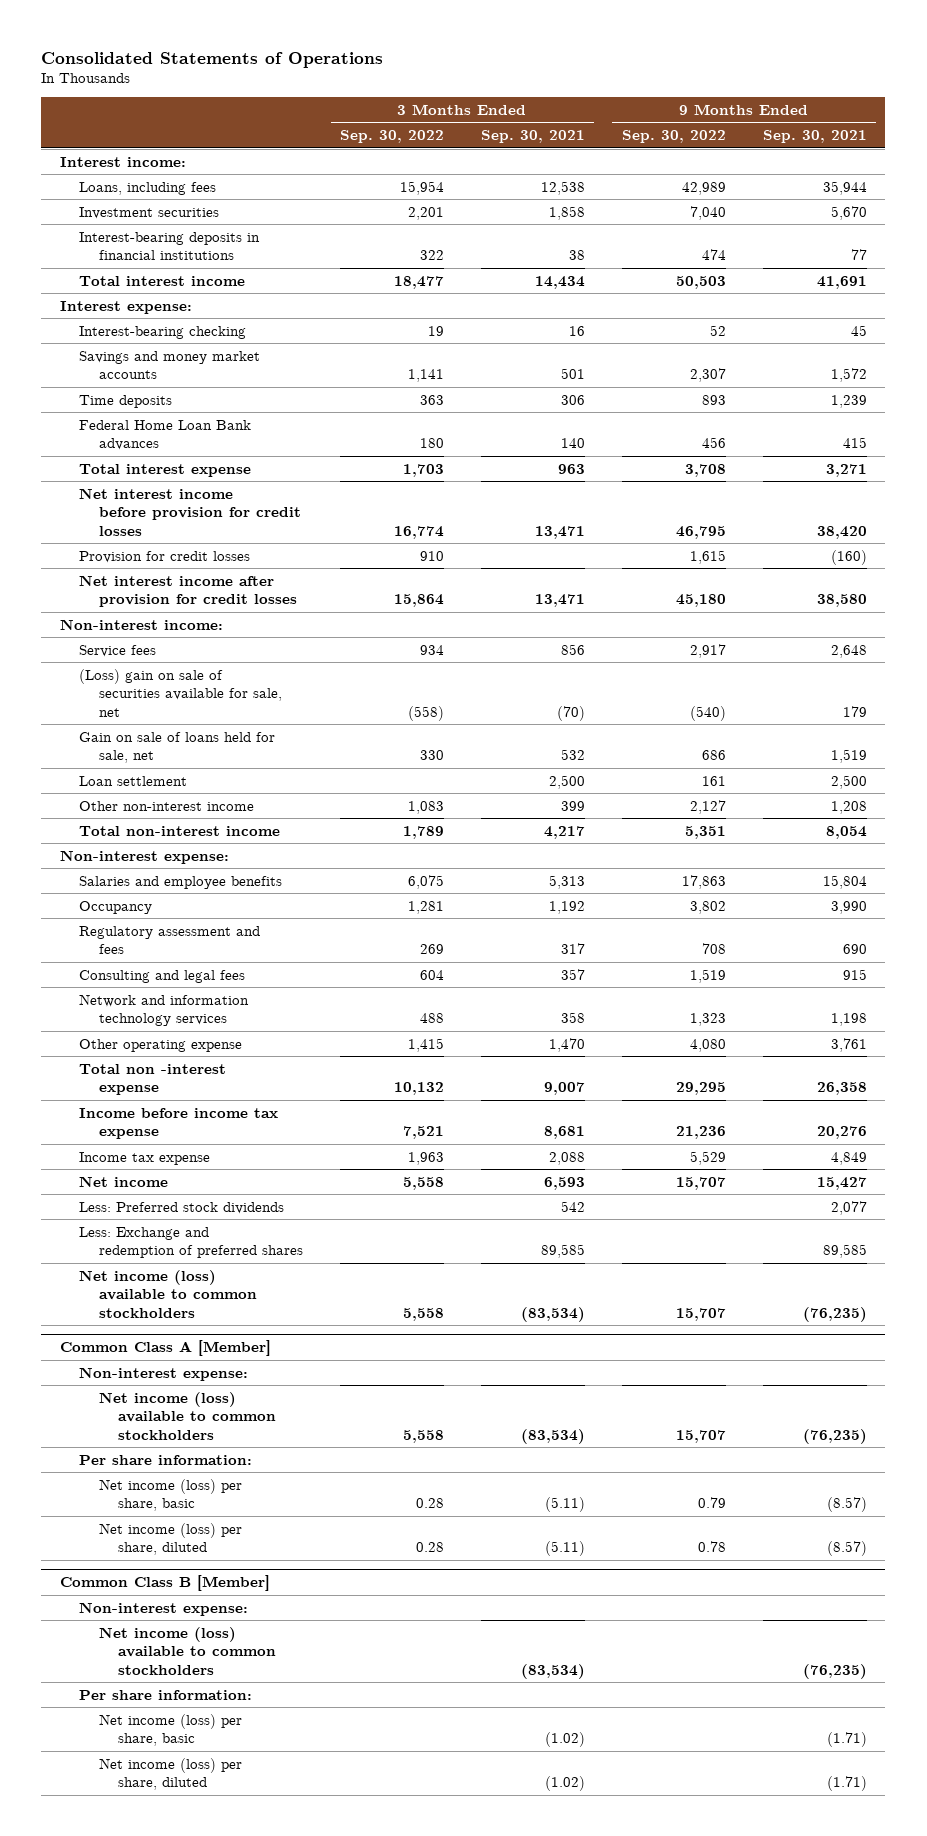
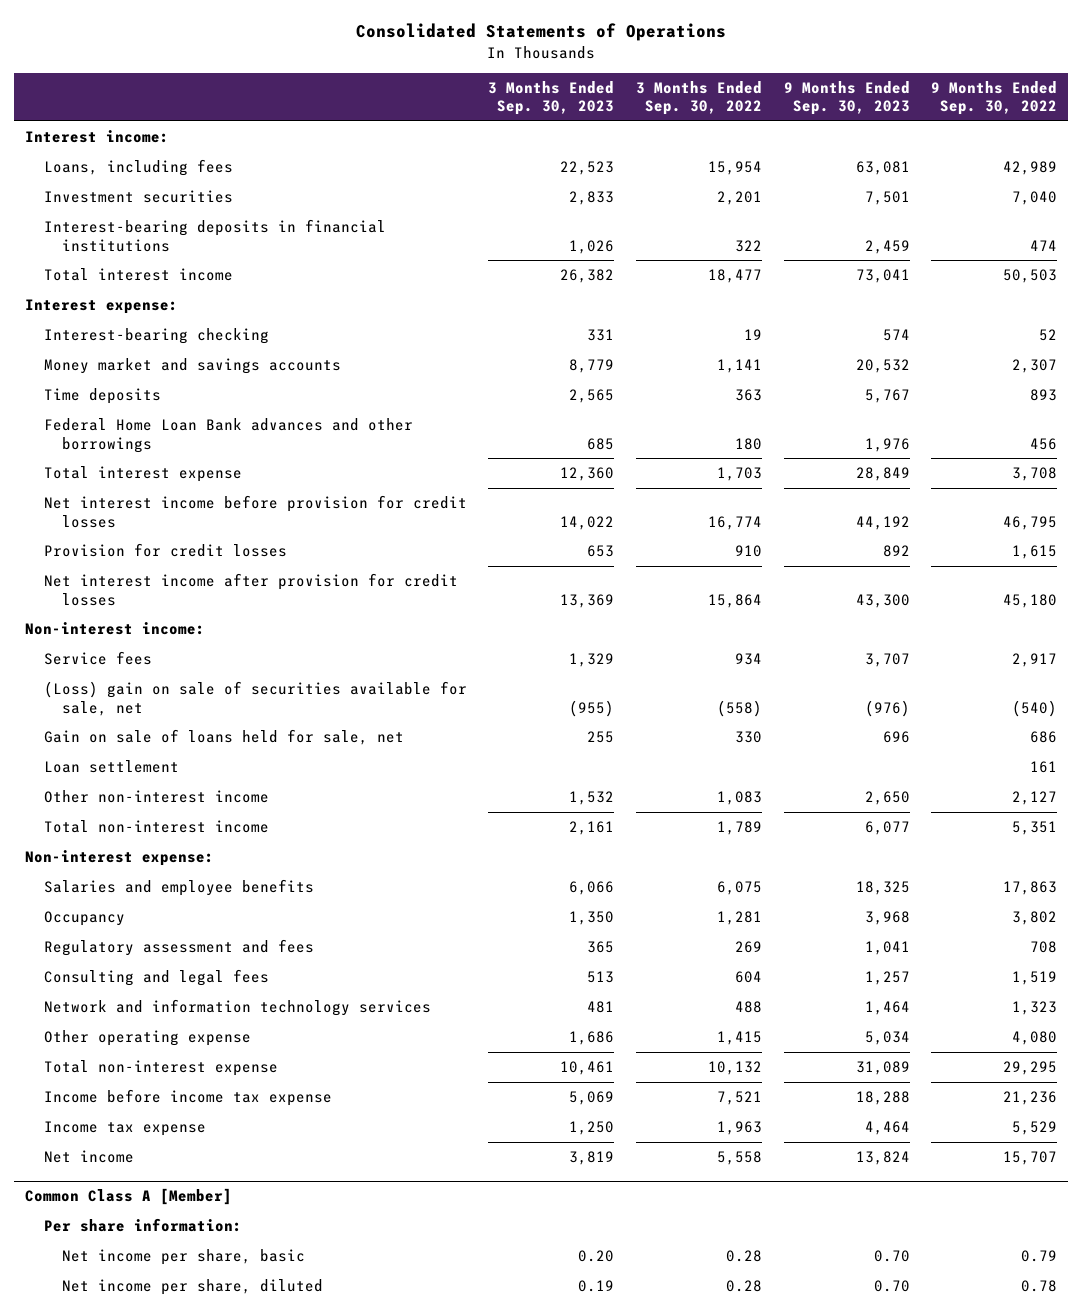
[480,130,585,144] Sep. 30, 2021 -> none
[762,130,867,144] Sep. 30, 2021 -> none
none -> [488,80,615,116] 3 Months Ended Sep. 30, 2023
none -> [783,80,910,116] 9 Months Ended Sep. 30, 2023
[79,350,261,380] Savings and money market accounts -> [43,357,341,374] Money market and savings accounts
[79,419,252,451] Federal Home Loan Bank advances -> [43,417,413,453] Federal Home Loan Bank advances and other borrowings
[79,1063,227,1096] Total non -interest expense -> [43,1059,278,1076] Total non-interest expense
[79,1201,285,1214] Less: Preferred stock dividends -> none
[79,1226,303,1259] Less: Exchange and redemption of preferred shares -> none
[79,1269,257,1318] Net income (loss) available to common stockholders -> none
[79,1366,249,1381] Non-interest expense: -> none
[98,1391,277,1440] Net income (loss) available to common stockholders -> none
[59,1574,270,1591] Common Class B [Member] -> none
[79,1601,249,1616] Non-interest expense: -> none
[98,1626,277,1675] Net income (loss) available to common stockholders -> none
[79,1689,253,1700] Per share information: -> none
[98,1713,242,1747] Net income (loss) per share, basic -> none
[98,1757,242,1791] Net income (loss) per share, diluted -> none
[98,1478,242,1512] Net income (loss) per share, basic -> [61,1248,305,1265] Net income per share, basic
[98,1522,242,1556] Net income (loss) per share, diluted -> [61,1278,323,1295] Net income per share, diluted

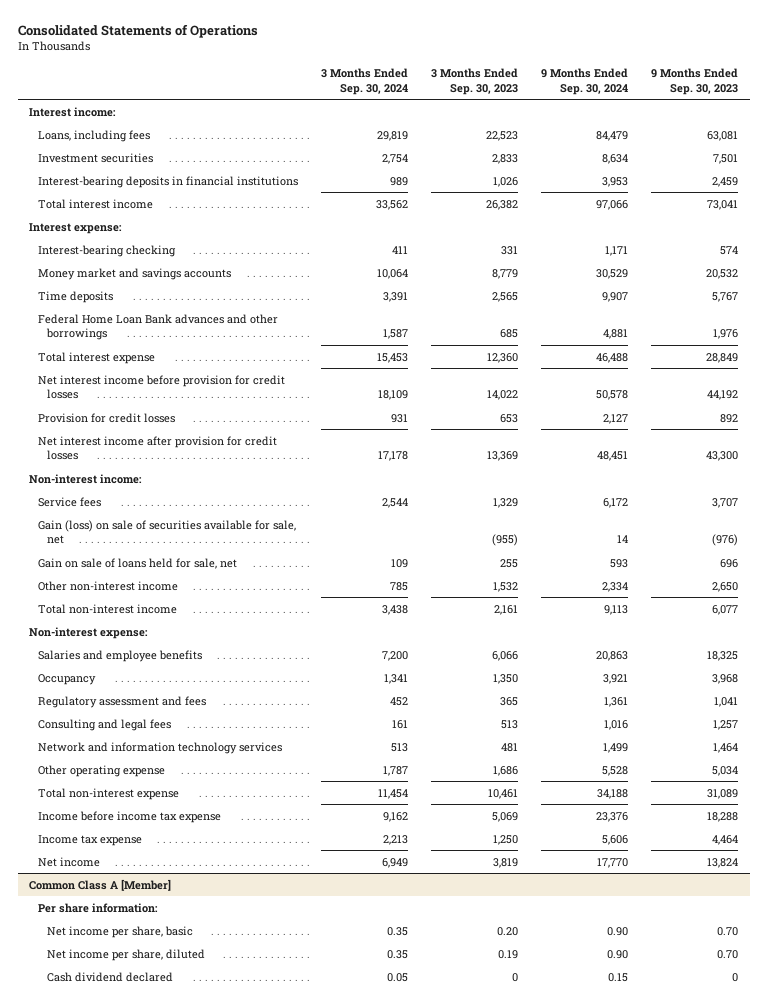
[635,80,762,116] 3 Months Ended Sep. 30, 2022 -> none
[931,80,1058,116] 9 Months Ended Sep. 30, 2022 -> none
none -> [321,68,409,95] 3 Months Ended Sep. 30, 2024
none -> [541,68,629,95] 9 Months Ended Sep. 30, 2024
[43,680,467,716] (Loss) gain on sale of securities available for sale, net -> [38,519,297,545] Gain (loss) on sale of securities available for sale, net
[43,759,179,773] Loan settlement -> none
none -> [46,971,173,982] Cash dividend declared

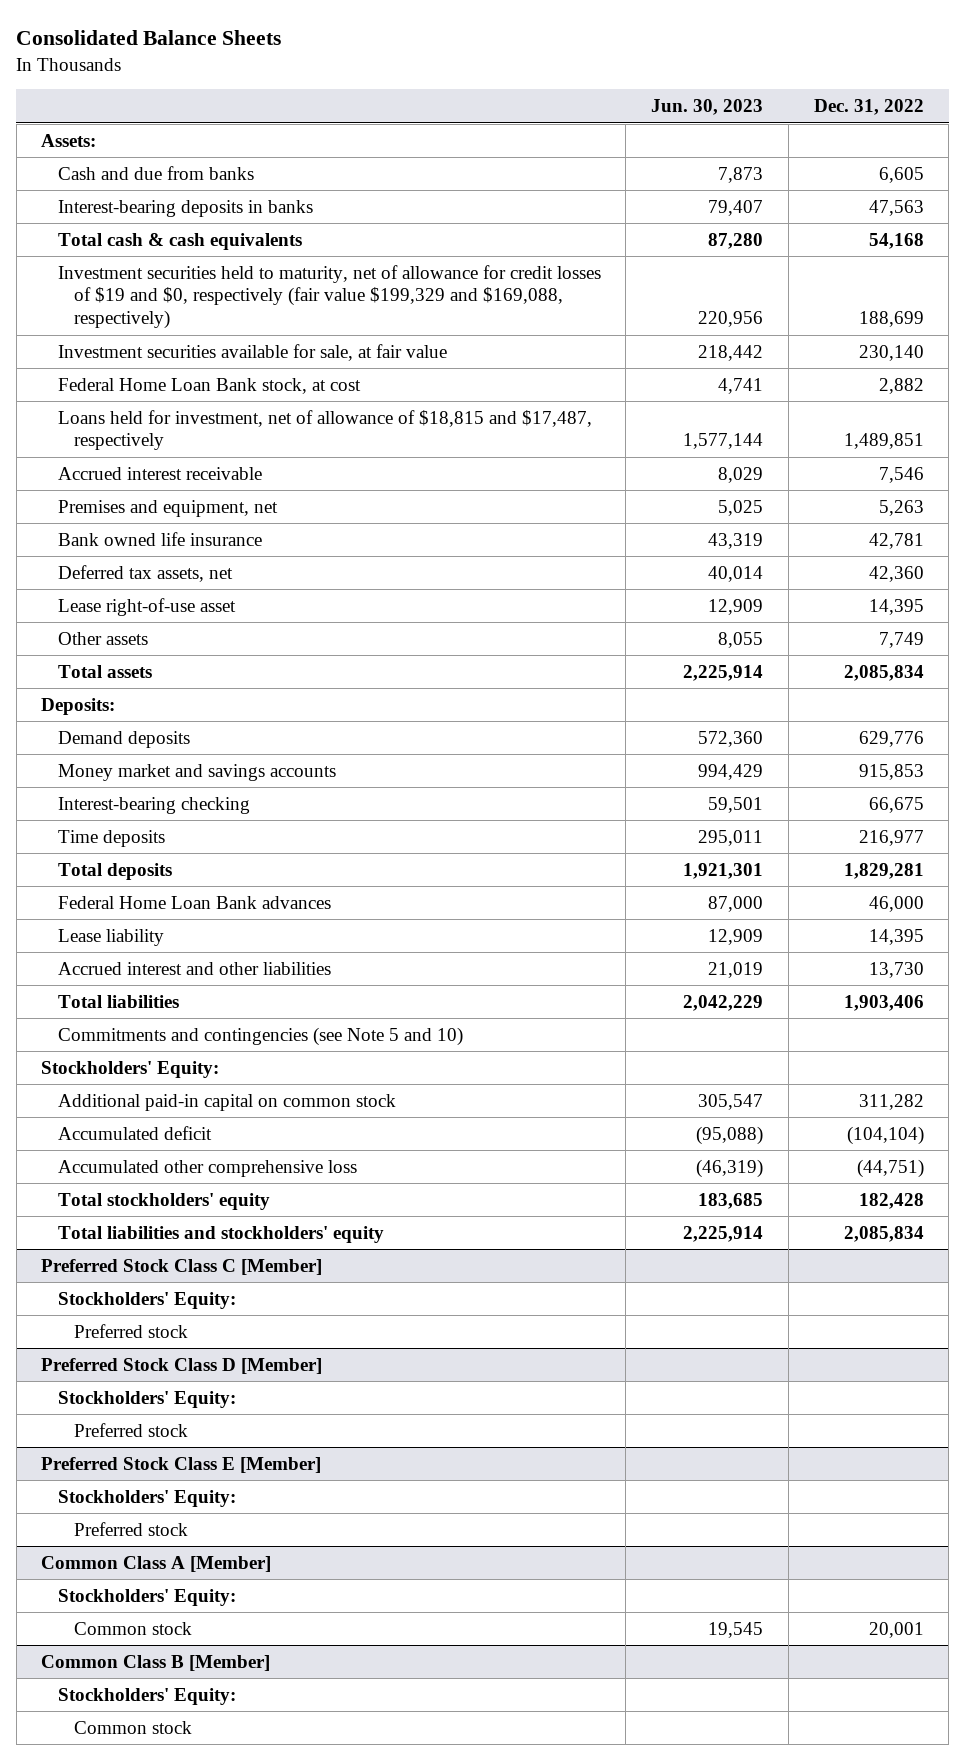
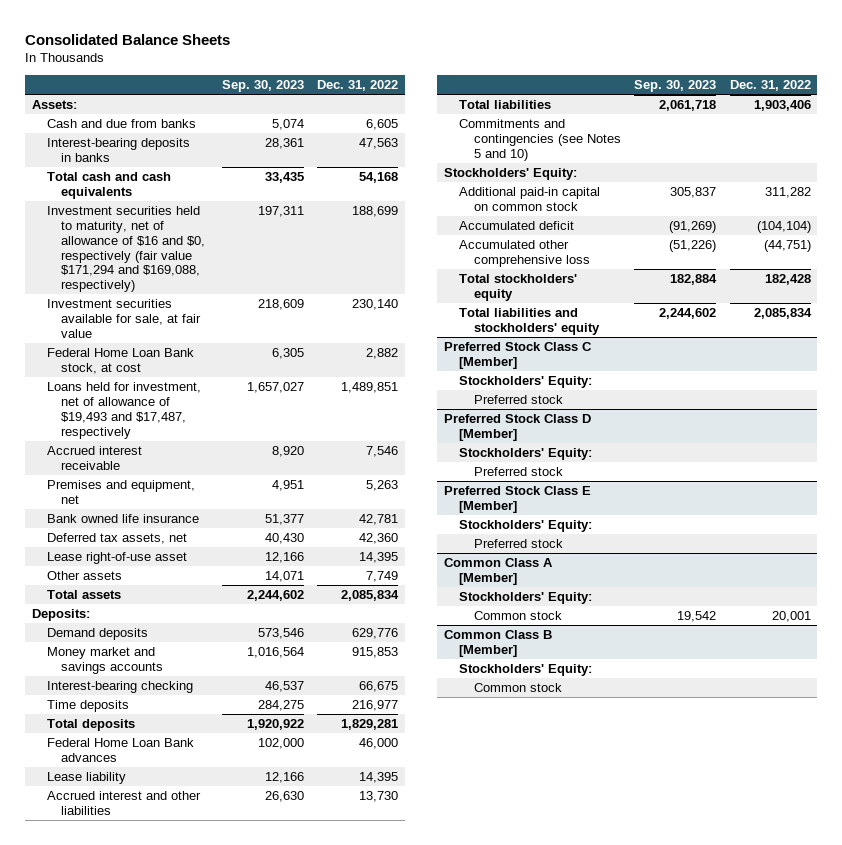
[651,99,764,116] Jun. 30, 2023 -> none
none -> [221,80,304,93] Sep. 30, 2023
[57,232,302,250] Total cash & cash equivalents -> [46,171,171,199] Total cash and cash equivalents
[57,264,601,330] Investment securities held to maturity, net of allowance for credit losses of $19 and $0, respectively (fair value $199,329 and $169,088, respectively) -> [46,205,206,293] Investment securities held to maturity, net of allowance of $16 and $0, respectively (fair value $171,294 and $169,088, respectively)
[57,409,592,451] Loans held for investment, net of allowance of $18,815 and $17,487, respectively -> [46,381,201,439] Loans held for investment, net of allowance of $19,493 and $17,487, respectively
[57,1026,463,1046] Commitments and contingencies (see Note 5 and 10) -> [458,118,621,161] Commitments and contingencies (see Notes 5 and 10)

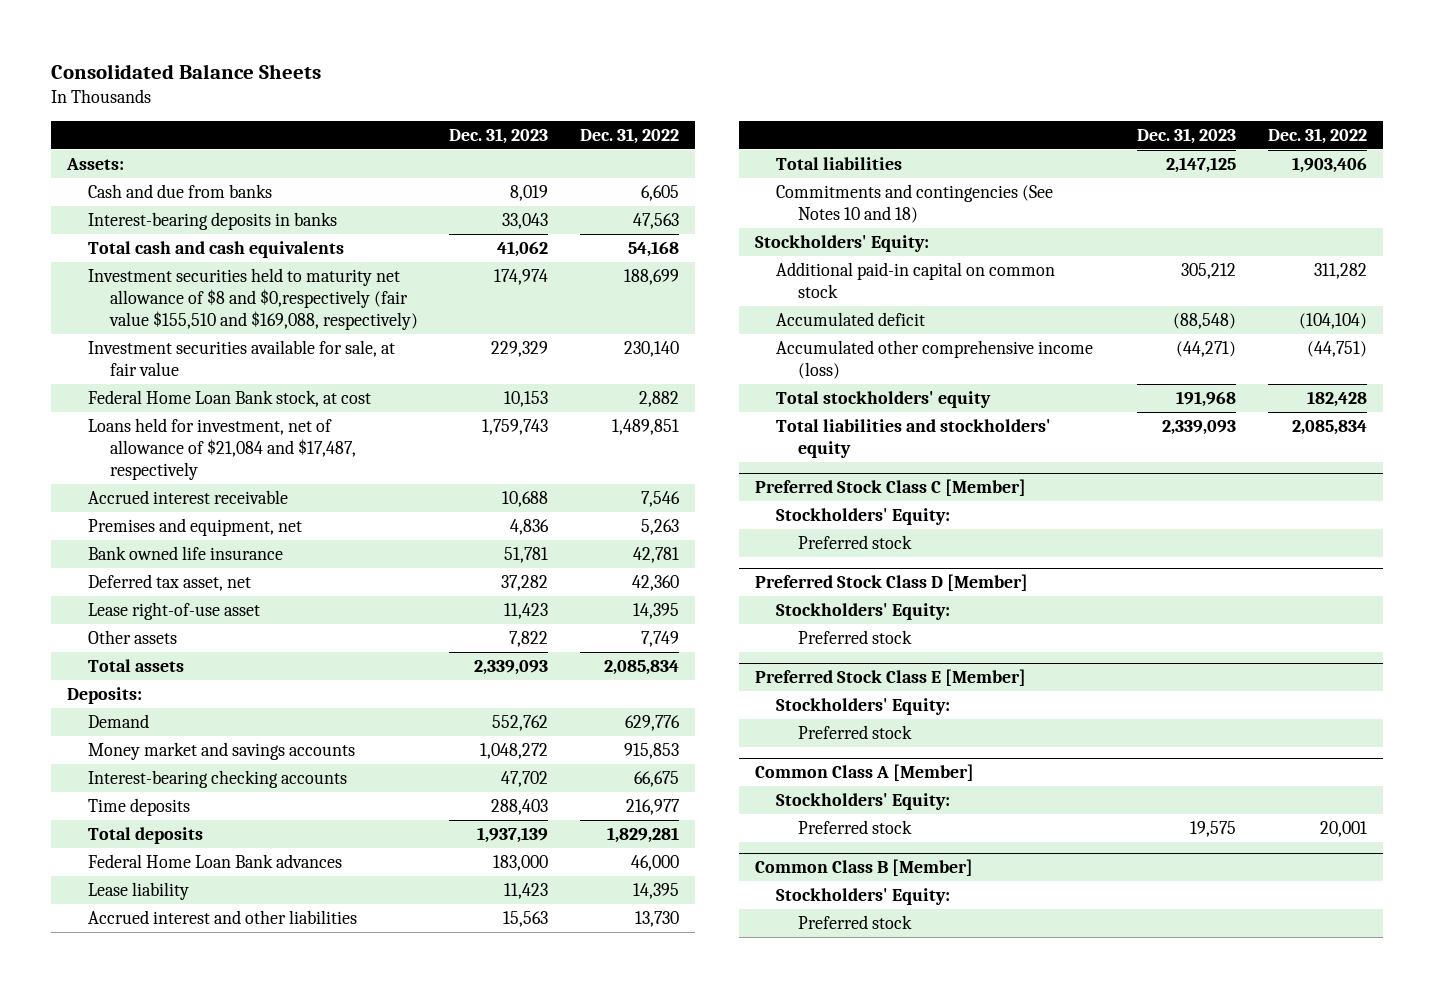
[221,80,304,93] Sep. 30, 2023 -> none
none -> [449,127,549,144] Dec. 31, 2023
[46,205,206,293] Investment securities held to maturity, net of allowance of $16 and $0, respectively (fair value $171,294 and $169,088, respectively) -> [88,268,418,331] Investment securities held to maturity net allowance of $8 and $0,respectively (fair value $155,510 and $169,088, respectively)
[46,381,201,439] Loans held for investment, net of allowance of $19,493 and $17,487, respectively -> [88,418,356,481] Loans held for investment, net of allowance of $21,084 and $17,487, respectively
[46,532,187,544] Deferred tax assets, net -> [88,574,252,592] Deferred tax asset, net
[46,627,148,640] Demand deposits -> [88,714,150,729] Demand
[46,680,193,693] Interest-bearing checking -> [88,770,348,789] Interest-bearing checking accounts
[458,118,621,161] Commitments and contingencies (see Notes 5 and 10) -> [776,184,1054,224] Commitments and contingencies (See Notes 10 and 18)
[458,239,590,267] Accumulated other comprehensive loss -> [776,340,1094,380] Accumulated other comprehensive income (loss)
[473,610,562,620] Common stock -> none
none -> [798,820,913,835] Preferred stock
[473,682,562,692] Common stock -> none
none -> [798,915,913,930] Preferred stock

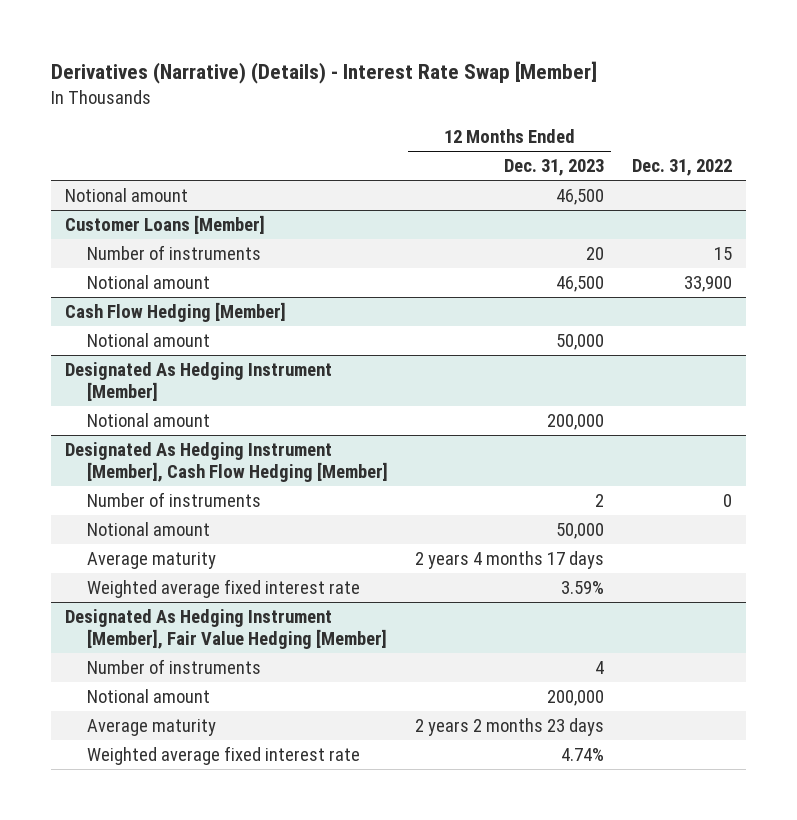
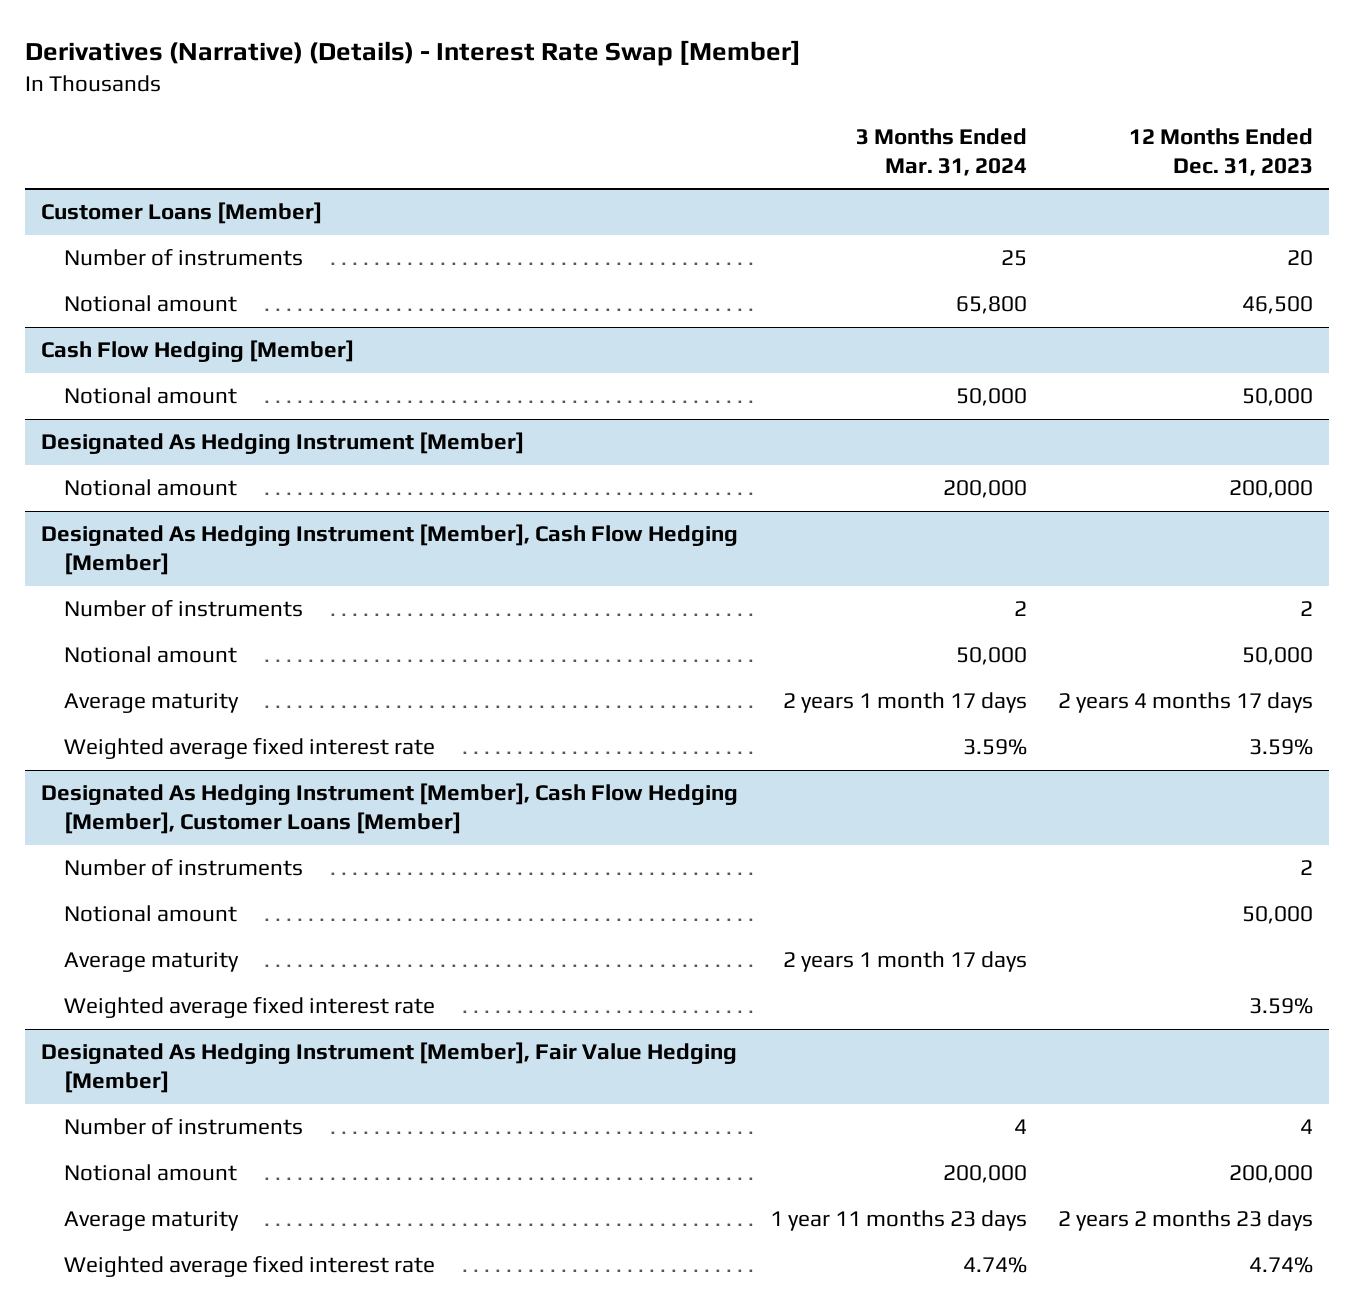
[631,159,732,177] Dec. 31, 2022 -> none
none -> [855,127,1027,176] 3 Months Ended Mar. 31, 2024
[64,188,188,203] Notional amount -> none
none -> [41,783,739,835] Designated As Hedging Instrument [Member], Cash Flow Hedging [Member], Customer Loans [Member]
none -> [64,859,304,877] Number of instruments
none -> [64,905,238,923] Notional amount
none -> [64,952,240,973] Average maturity
none -> [64,997,436,1019] Weighted average fixed interest rate

